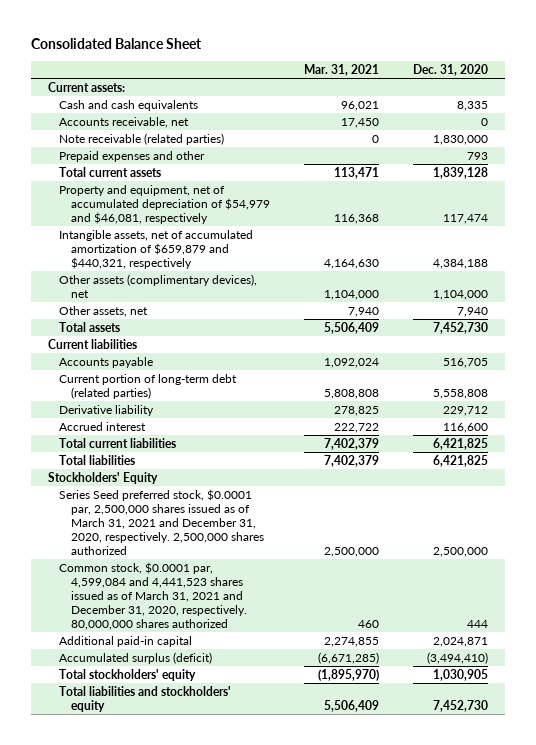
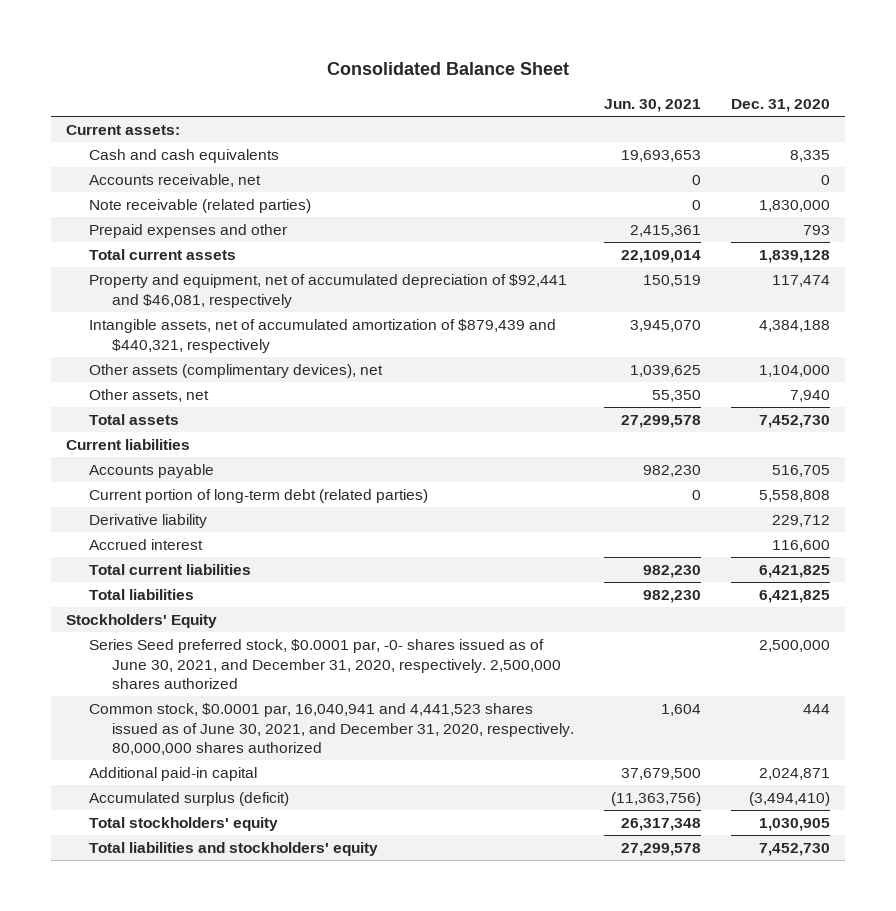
[304,63,380,76] Mar. 31, 2021 -> none
none -> [604,98,702,112] Jun. 30, 2021
[59,184,271,224] Property and equipment, net of accumulated depreciation of $54,979 and $46,081, respectively -> [88,274,567,308] Property and equipment, net of accumulated depreciation of $92,441 and $46,081, respectively
[59,229,254,269] Intangible assets, net of accumulated amortization of $659,879 and $440,321, respectively -> [88,319,556,353] Intangible assets, net of accumulated amortization of $879,439 and $440,321, respectively
[59,488,265,556] Series Seed preferred stock, $0.0001 par, 2,500,000 shares issued as of March 31, 2021 and December 31, 2020, respectively. 2,500,000 shares authorized -> [88,639,562,690] Series Seed preferred stock, $0.0001 par, -0- shares issued as of June 30, 2021, and December 31, 2020, respectively. 2,500,000 shares authorized
[59,561,248,631] Common stock, $0.0001 par, 4,599,084 and 4,441,523 shares issued as of March 31, 2021 and December 31, 2020, respectively. 80,000,000 shares authorized -> [88,703,575,756] Common stock, $0.0001 par, 16,040,941 and 4,441,523 shares issued as of June 30, 2021, and December 31, 2020, respectively. 80,000,000 shares authorized

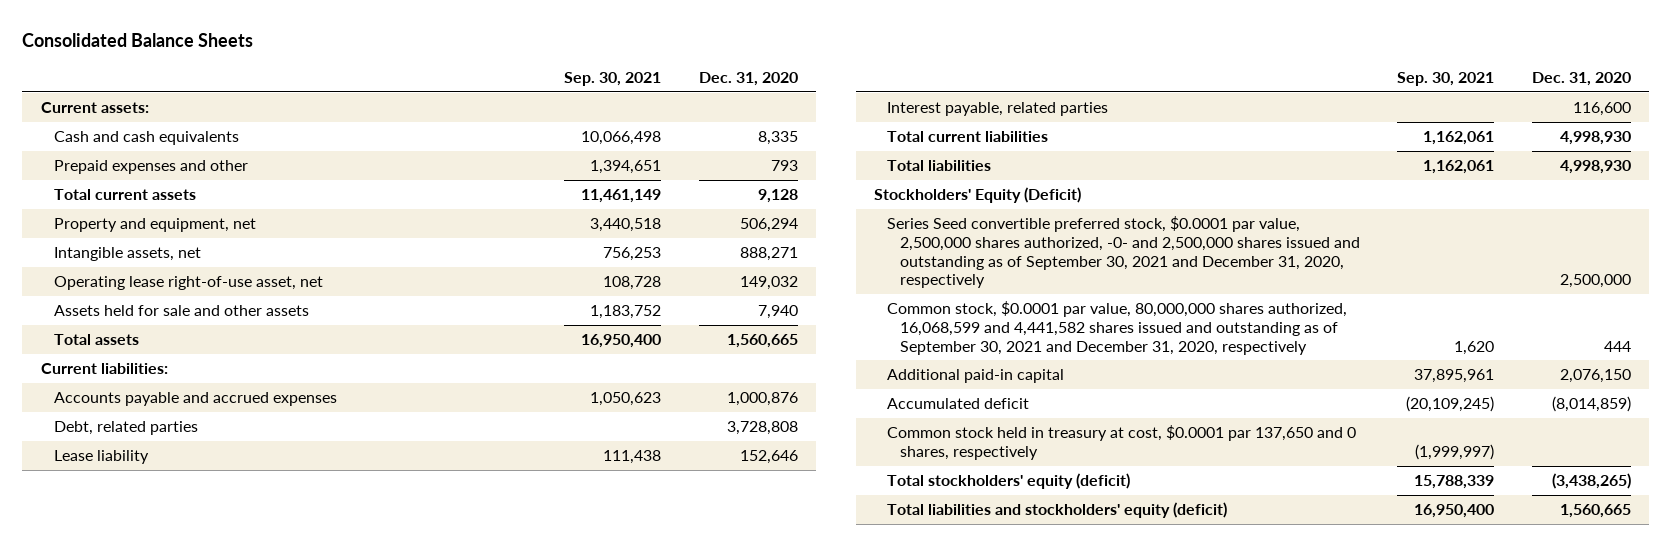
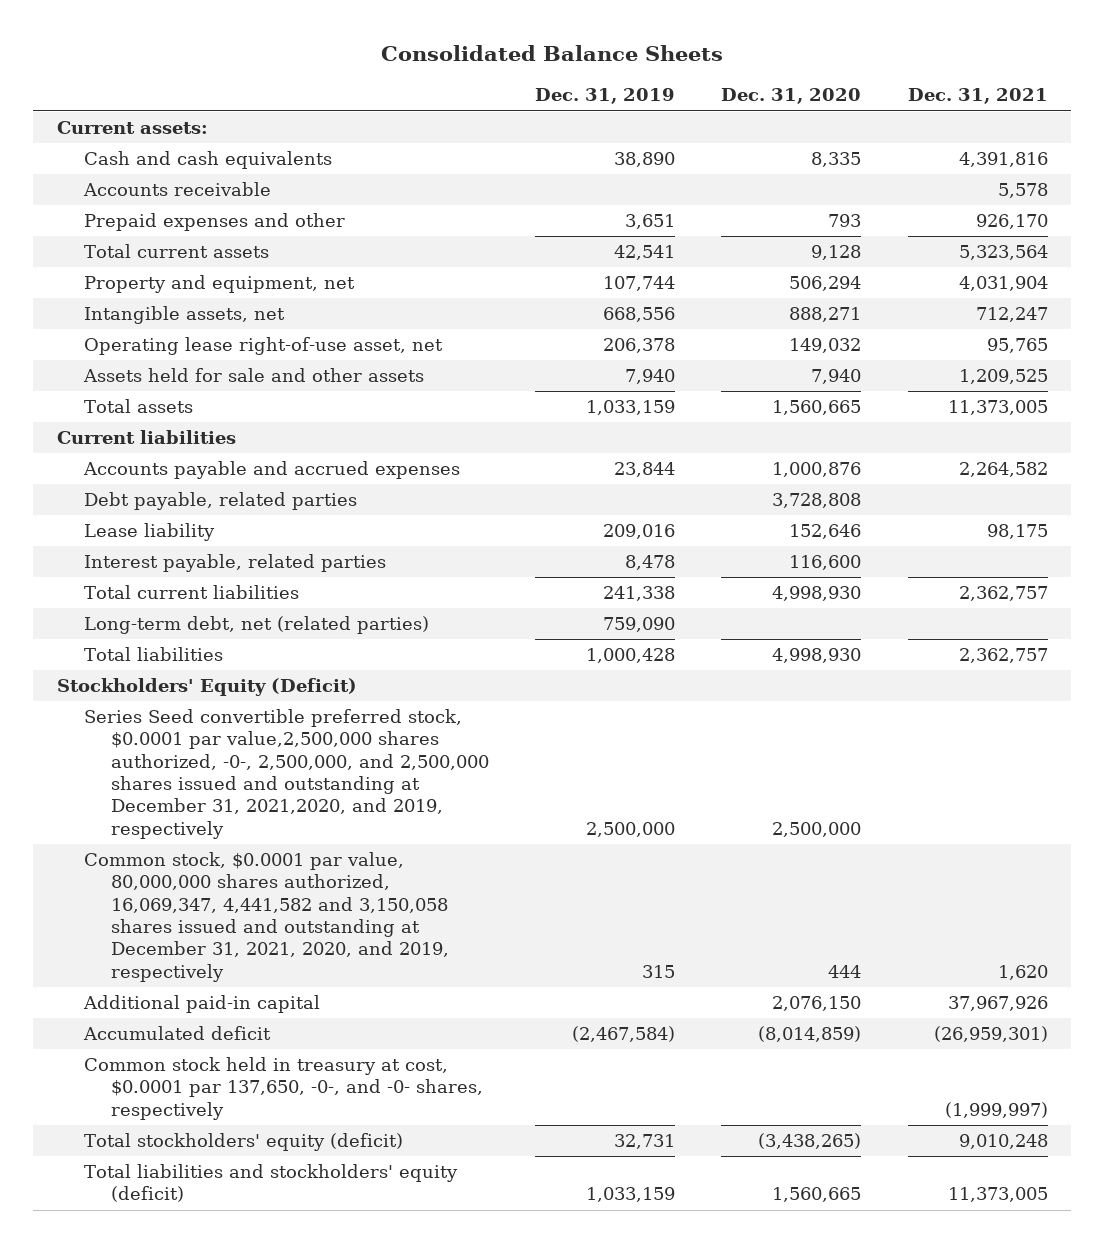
[563,71,661,86] Sep. 30, 2021 -> none
none -> [535,88,676,105] Dec. 31, 2019
none -> [907,88,1048,105] Dec. 31, 2021
none -> [82,182,271,197] Accounts receivable
[41,363,169,375] Current liabilities: -> [56,430,236,445] Current liabilities
[53,421,198,436] Debt, related parties -> [83,492,357,511] Debt payable, related parties
none -> [83,616,429,635] Long-term debt, net (related parties)
[887,216,1360,289] Series Seed convertible preferred stock, $0.0001 par value, 2,500,000 shares authorized, -0- and 2,500,000 shares issued and outstanding as of September 30, 2021 and December 31, 2020, respectively -> [83,709,490,839] Series Seed convertible preferred stock, $0.0001 par value,2,500,000 shares authorized, -0-, 2,500,000, and 2,500,000 shares issued and outstanding at December 31, 2021,2020, and 2019, respectively
[887,301,1348,355] Common stock, $0.0001 par value, 80,000,000 shares authorized, 16,068,599 and 4,441,582 shares issued and outstanding as of September 30, 2021 and December 31, 2020, respectively -> [83,852,450,982] Common stock, $0.0001 par value, 80,000,000 shares authorized, 16,069,347, 4,441,582 and 3,150,058 shares issued and outstanding at December 31, 2021, 2020, and 2019, respectively
[887,425,1357,460] Common stock held in treasury at cost, $0.0001 par 137,650 and 0 shares, respectively -> [83,1057,484,1120] Common stock held in treasury at cost, $0.0001 par 137,650, -0-, and -0- shares, respectively

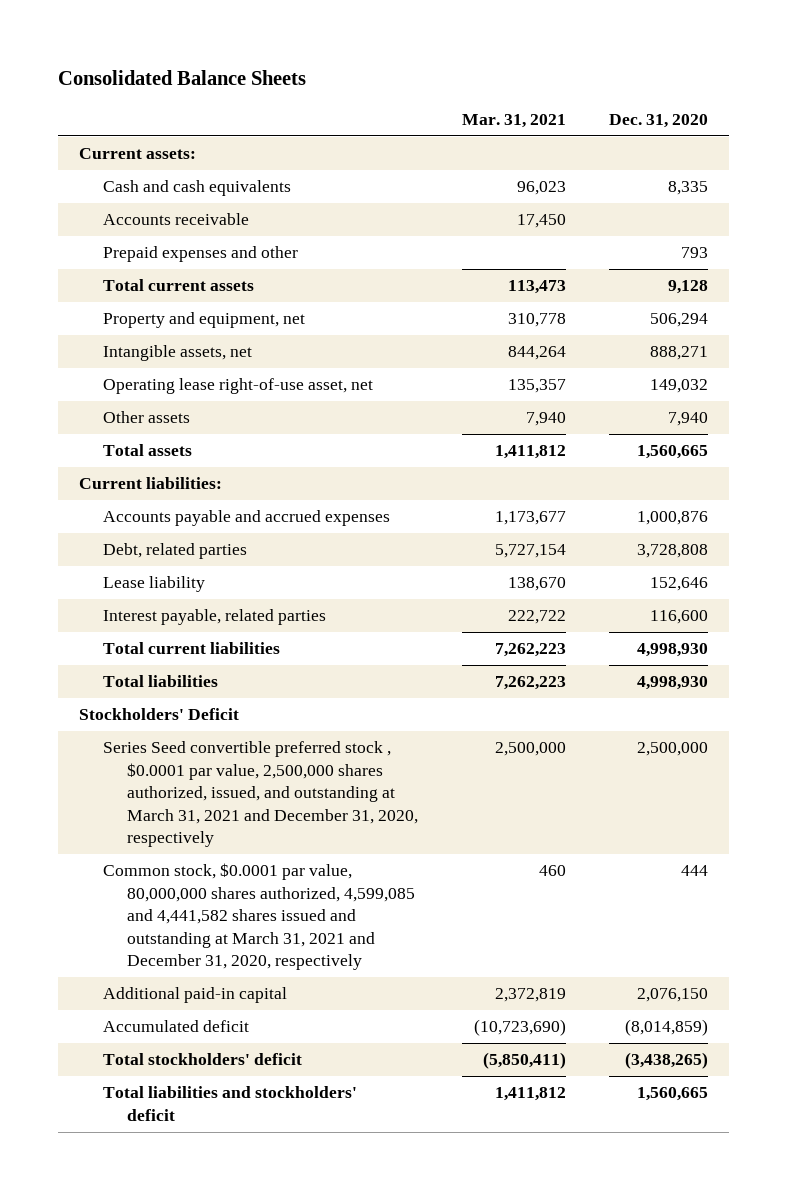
[535,88,676,105] Dec. 31, 2019 -> none
[907,88,1048,105] Dec. 31, 2021 -> none
none -> [461,113,566,128] Mar. 31, 2021
[82,368,424,383] Assets held for sale and other assets -> [103,411,191,424] Other assets
[56,430,236,445] Current liabilities -> [79,477,223,490] Current liabilities:
[83,492,357,511] Debt payable, related parties -> [103,543,248,560] Debt, related parties
[83,616,429,635] Long-term debt, net (related parties) -> none
[56,678,357,697] Stockholders' Equity (Deficit) -> [79,708,240,721] Stockholders' Deficit
[83,709,490,839] Series Seed convertible preferred stock, $0.0001 par value,2,500,000 shares authorized, -0-, 2,500,000, and 2,500,000 shares issued and outstanding at December 31, 2021,2020, and 2019, respectively -> [103,741,419,848] Series Seed convertible preferred stock , $0.0001 par value, 2,500,000 shares authorized, issued, and outstanding at March 31, 2021 and December 31, 2020, respectively
[83,852,450,982] Common stock, $0.0001 par value, 80,000,000 shares authorized, 16,069,347, 4,441,582 and 3,150,058 shares issued and outstanding at December 31, 2021, 2020, and 2019, respectively -> [103,863,416,971] Common stock, $0.0001 par value, 80,000,000 shares authorized, 4,599,085 and 4,441,582 shares issued and outstanding at March 31, 2021 and December 31, 2020, respectively
[83,1057,484,1120] Common stock held in treasury at cost, $0.0001 par 137,650, -0-, and -0- shares, respectively -> none
[83,1133,403,1152] Total stockholders' equity (deficit) -> [103,1053,303,1066] Total stockholders' deficit
[83,1164,458,1203] Total liabilities and stockholders' equity (deficit) -> [103,1086,358,1121] Total liabilities and stockholders' deficit

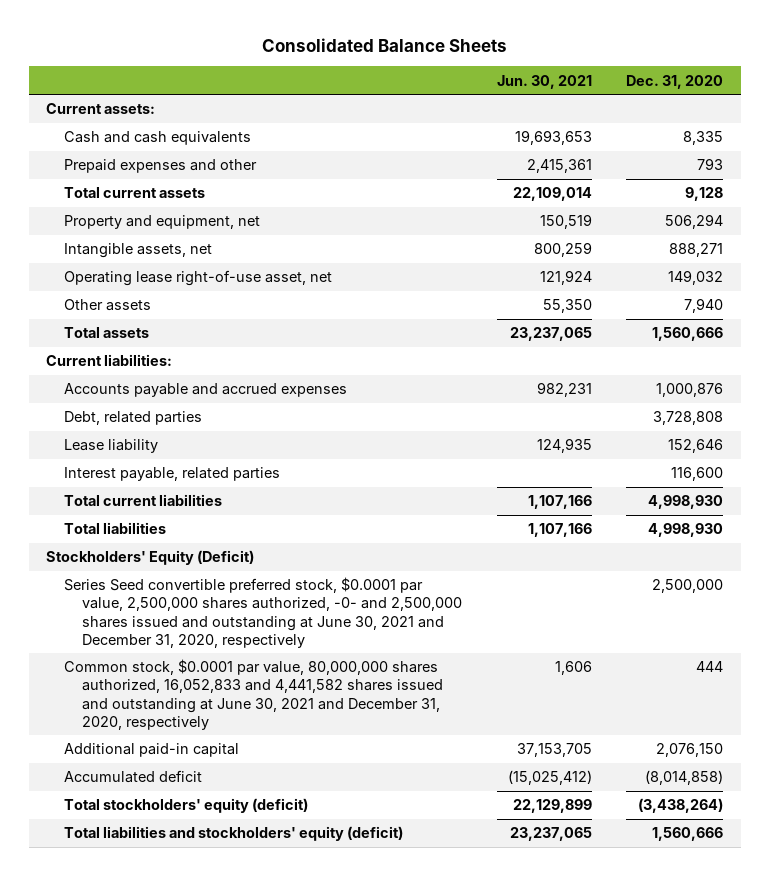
[461,113,566,128] Mar. 31, 2021 -> none
none -> [496,74,592,89] Jun. 30, 2021
[103,213,250,226] Accounts receivable -> none
[636,445,708,460] 1,560,665 -> [652,327,724,342] 1,560,666
[79,708,240,721] Stockholders' Deficit -> [46,550,255,566] Stockholders' Equity (Deficit)
[103,741,419,848] Series Seed convertible preferred stock , $0.0001 par value, 2,500,000 shares authorized, issued, and outstanding at March 31, 2021 and December 31, 2020, respectively -> [64,577,463,648] Series Seed convertible preferred stock, $0.0001 par value, 2,500,000 shares authorized, -0- and 2,500,000 shares issued and outstanding at June 30, 2021 and December 31, 2020, respectively
[103,863,416,971] Common stock, $0.0001 par value, 80,000,000 shares authorized, 4,599,085 and 4,441,582 shares issued and outstanding at March 31, 2021 and December 31, 2020, respectively -> [64,659,444,730] Common stock, $0.0001 par value, 80,000,000 shares authorized, 16,052,833 and 4,441,582 shares issued and outstanding at June 30, 2021 and December 31, 2020, respectively
[624,1019,708,1037] (8,014,859) -> [645,770,724,786] (8,014,858)
[103,1053,303,1066] Total stockholders' deficit -> [64,798,309,814] Total stockholders' equity (deficit)
[624,1052,708,1070] (3,438,265) -> [638,798,724,814] (3,438,264)
[103,1086,358,1121] Total liabilities and stockholders' deficit -> [64,826,404,842] Total liabilities and stockholders' equity (deficit)
[636,1087,708,1102] 1,560,665 -> [652,827,724,842] 1,560,666

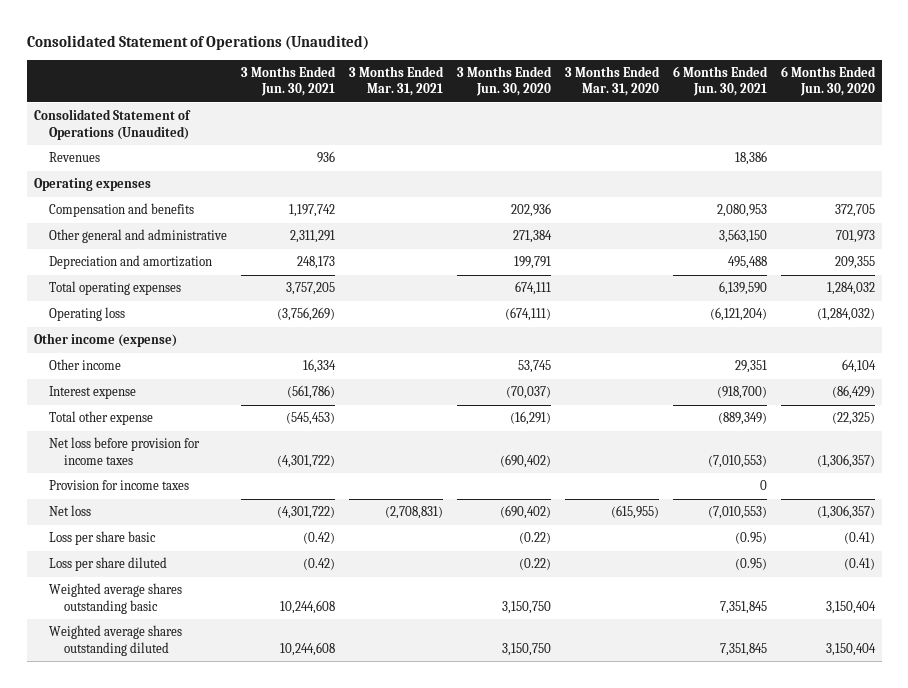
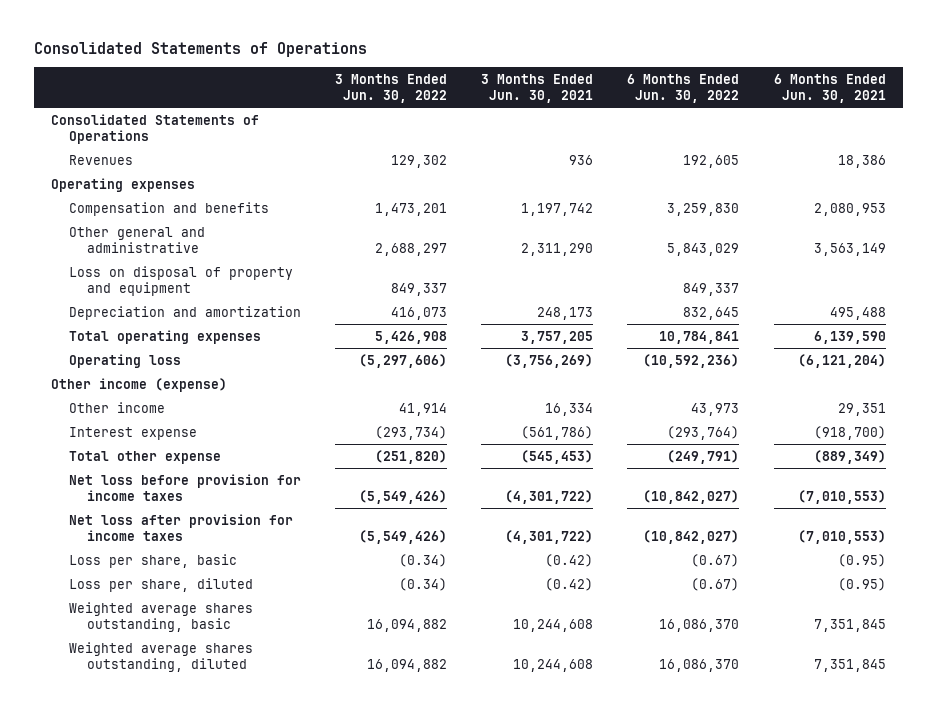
[26,34,369,50] Consolidated Statement of Operations (Unaudited) -> [33,42,367,58] Consolidated Statements of Operations
[348,65,444,97] 3 Months Ended Mar. 31, 2021 -> none
[456,65,552,97] 3 Months Ended Jun. 30, 2020 -> none
[564,65,660,97] 3 Months Ended Mar. 31, 2020 -> none
[780,65,876,97] 6 Months Ended Jun. 30, 2020 -> none
none -> [335,73,448,104] 3 Months Ended Jun. 30, 2022
none -> [627,73,740,104] 6 Months Ended Jun. 30, 2022
[33,109,191,140] Consolidated Statement of Operations (Unaudited) -> [50,113,259,144] Consolidated Statements of Operations
[289,230,335,244] 2,311,291 -> [521,242,594,256] 2,311,290
[718,229,767,244] 3,563,150 -> [813,242,886,256] 3,563,149
none -> [69,265,294,296] Loss on disposal of property and equipment
[48,480,189,491] Provision for income taxes -> none
[48,505,91,517] Net loss -> [69,513,294,541] Net loss after provision for income taxes
[48,531,156,546] Loss per share basic -> [69,553,238,568] Loss per share, basic
[48,557,167,572] Loss per share diluted -> [69,577,254,592] Loss per share, diluted
[48,583,182,614] Weighted average shares outstanding basic -> [69,601,254,632] Weighted average shares outstanding, basic
[48,625,182,656] Weighted average shares outstanding diluted -> [69,641,254,672] Weighted average shares outstanding, diluted

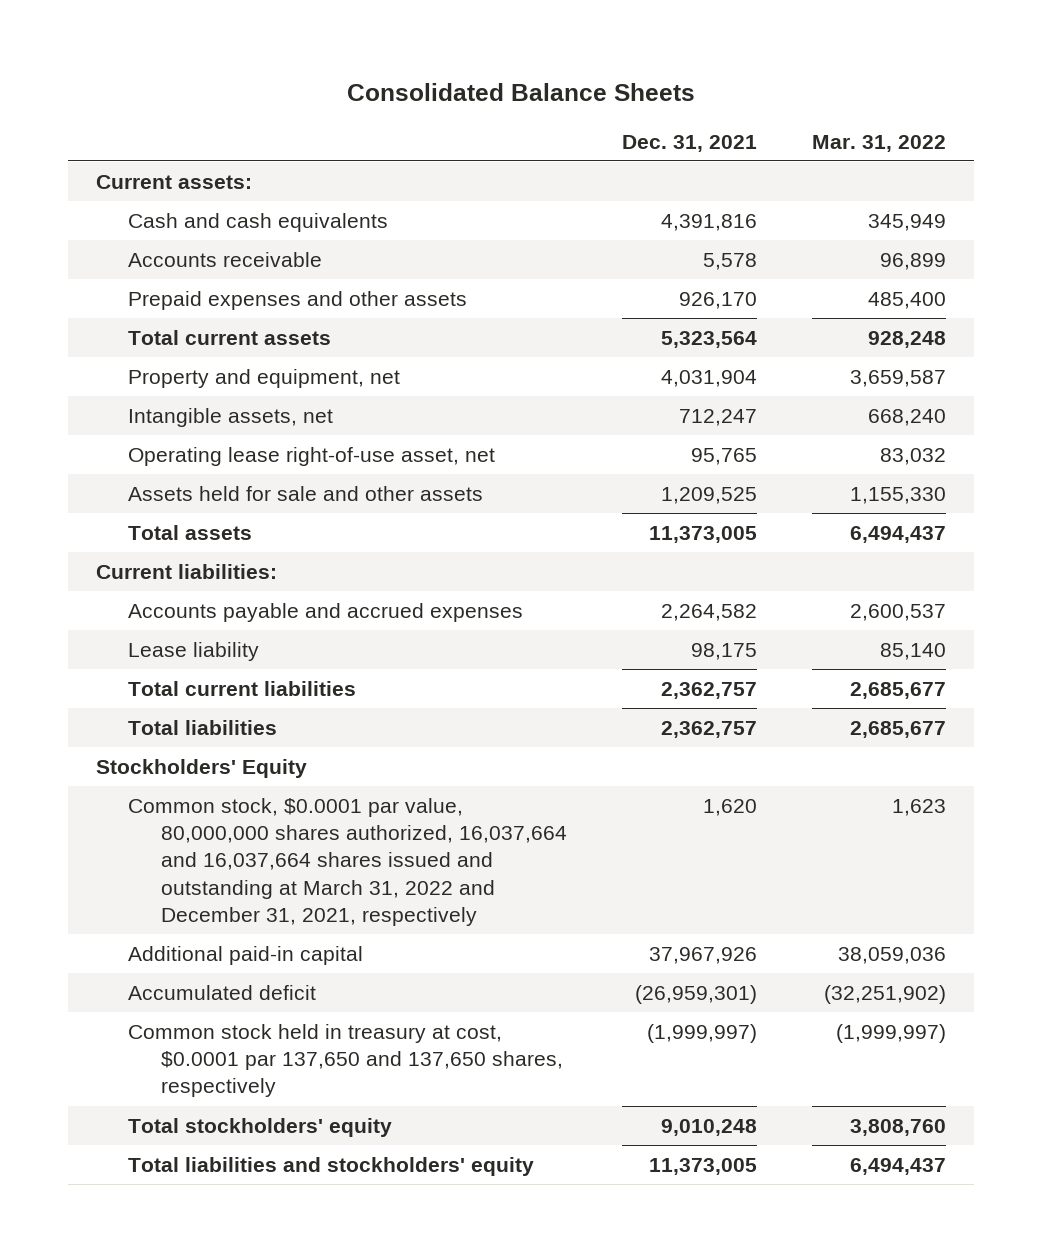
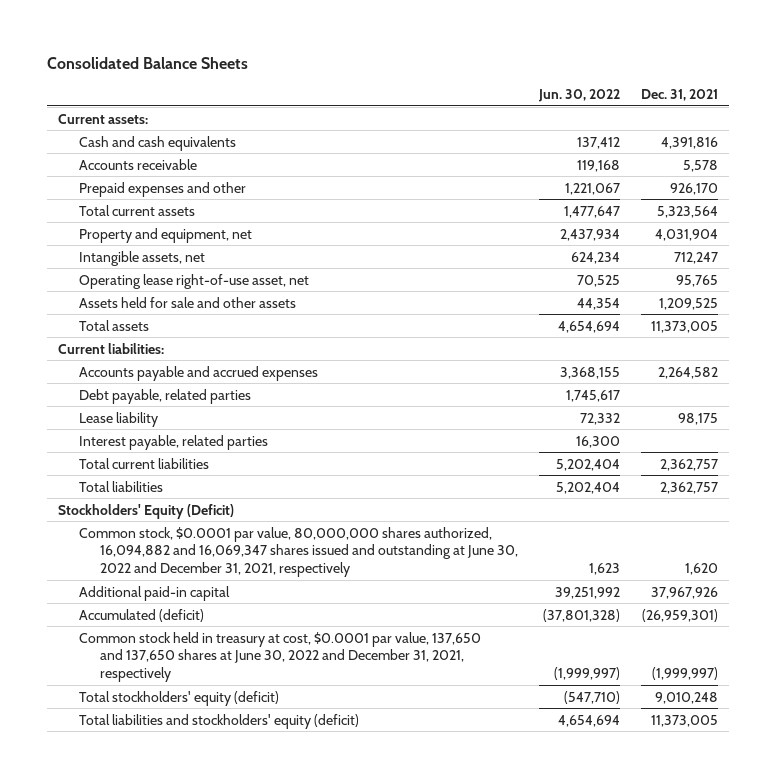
[812,134,947,152] Mar. 31, 2022 -> none
none -> [537,89,620,103] Jun. 30, 2022
[128,290,468,310] Prepaid expenses and other assets -> [78,181,246,197] Prepaid expenses and other
none -> [78,388,251,404] Debt payable, related parties
none -> [78,434,268,450] Interest payable, related parties
[95,758,307,778] Stockholders' Equity -> [57,503,234,519] Stockholders' Equity (Deficit)
[128,797,568,927] Common stock, $0.0001 par value, 80,000,000 shares authorized, 16,037,664 and 16,037,664 shares issued and outstanding at March 31, 2022 and December 31, 2021, respectively -> [78,526,518,577] Common stock, $0.0001 par value, 80,000,000 shares authorized, 16,094,882 and 16,069,347 shares issued and outstanding at June 30, 2022 and December 31, 2021, respectively
[128,984,317,1000] Accumulated deficit -> [78,608,204,622] Accumulated (deficit)
[128,1023,564,1098] Common stock held in treasury at cost, $0.0001 par 137,650 and 137,650 shares, respectively -> [78,631,481,682] Common stock held in treasury at cost, $0.0001 par value, 137,650 and 137,650 shares at June 30, 2022 and December 31, 2021, respectively
[128,1117,393,1137] Total stockholders' equity -> [78,690,279,706] Total stockholders' equity (deficit)
[128,1156,535,1176] Total liabilities and stockholders' equity -> [78,713,359,729] Total liabilities and stockholders' equity (deficit)

